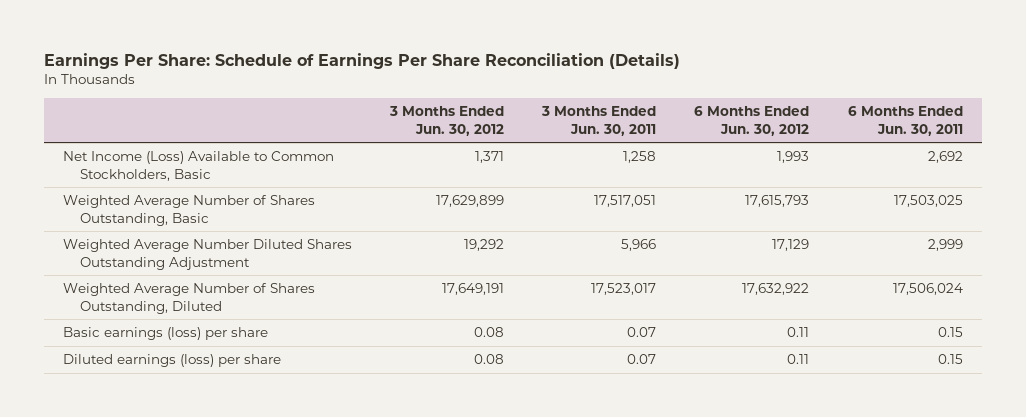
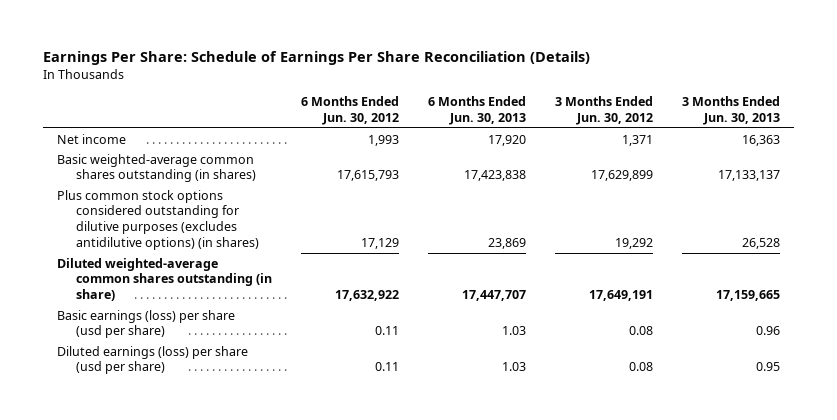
[541,106,657,136] 3 Months Ended Jun. 30, 2011 -> none
[847,106,963,136] 6 Months Ended Jun. 30, 2011 -> none
none -> [428,96,527,125] 6 Months Ended Jun. 30, 2013
none -> [681,96,780,125] 3 Months Ended Jun. 30, 2013
[63,151,335,181] Net Income (Loss) Available to Common Stockholders, Basic -> [57,133,127,144] Net income
[63,195,316,226] Weighted Average Number of Shares Outstanding, Basic -> [57,153,257,183] Basic weighted-average common shares outstanding (in shares)
[63,239,353,270] Weighted Average Number Diluted Shares Outstanding Adjustment -> [57,189,260,251] Plus common stock options considered outstanding for dilutive purposes (excludes antidilutive options) (in shares)
[63,283,316,314] Weighted Average Number of Shares Outstanding, Diluted -> [57,257,273,302] Diluted weighted-average common shares outstanding (in share)
[63,327,269,341] Basic earnings (loss) per share -> [57,309,236,339] Basic earnings (loss) per share (usd per share)
[63,354,282,368] Diluted earnings (loss) per share -> [57,345,249,375] Diluted earnings (loss) per share (usd per share)

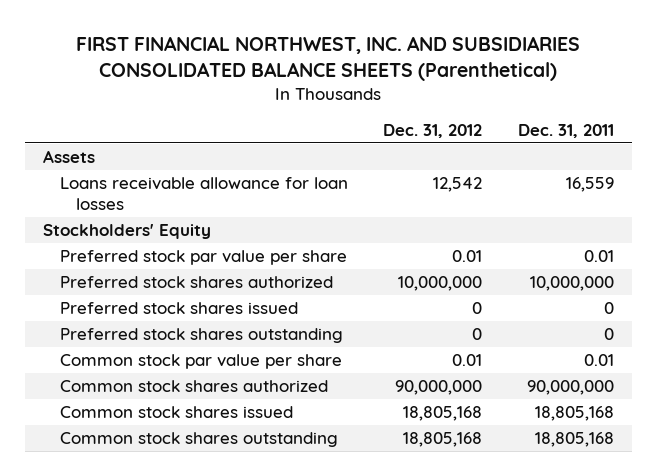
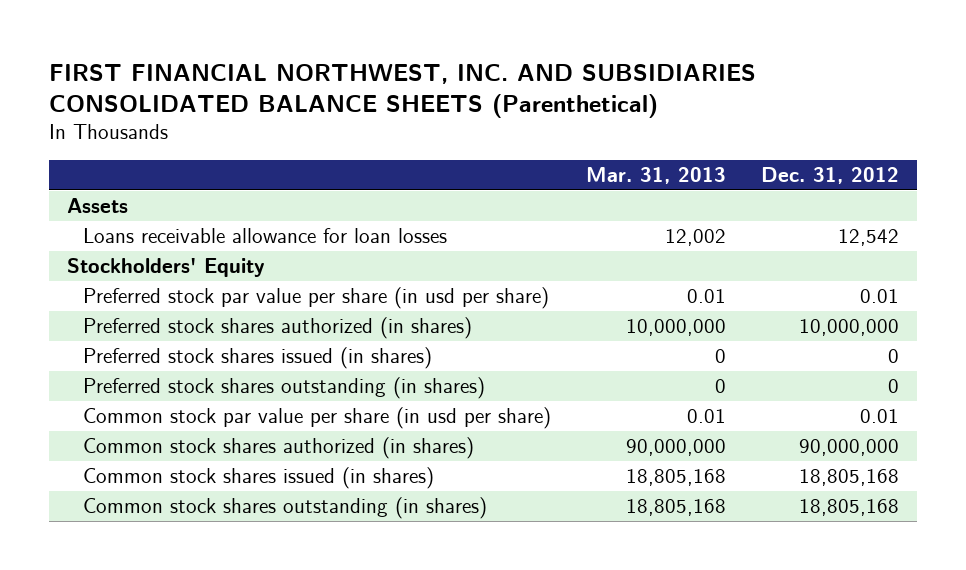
[517,123,614,138] Dec. 31, 2011 -> none
none -> [585,166,726,184] Mar. 31, 2013
[59,249,347,265] Preferred stock par value per share -> [82,287,549,310] Preferred stock par value per share (in usd per share)
[59,275,333,288] Preferred stock shares authorized -> [82,317,472,340] Preferred stock shares authorized (in shares)
[59,301,298,314] Preferred stock shares issued -> [82,347,432,370] Preferred stock shares issued (in shares)
[59,327,343,343] Preferred stock shares outstanding -> [82,377,485,400] Preferred stock shares outstanding (in shares)
[59,353,342,369] Common stock par value per share -> [82,407,551,430] Common stock par value per share (in usd per share)
[59,379,328,392] Common stock shares authorized -> [82,437,474,460] Common stock shares authorized (in shares)
[59,405,293,418] Common stock shares issued -> [82,467,434,490] Common stock shares issued (in shares)
[59,431,338,447] Common stock shares outstanding -> [82,497,487,520] Common stock shares outstanding (in shares)

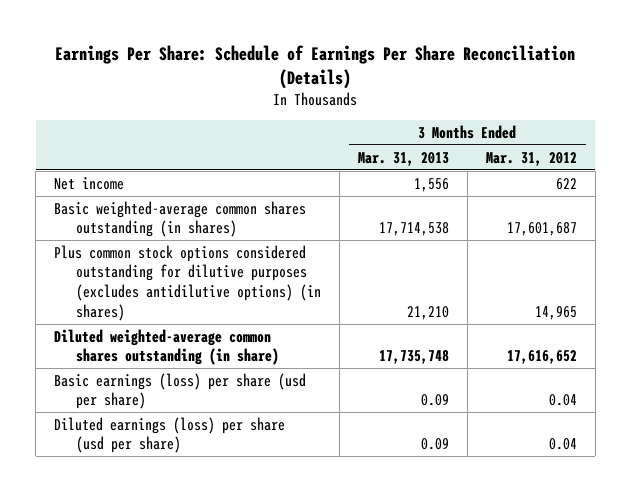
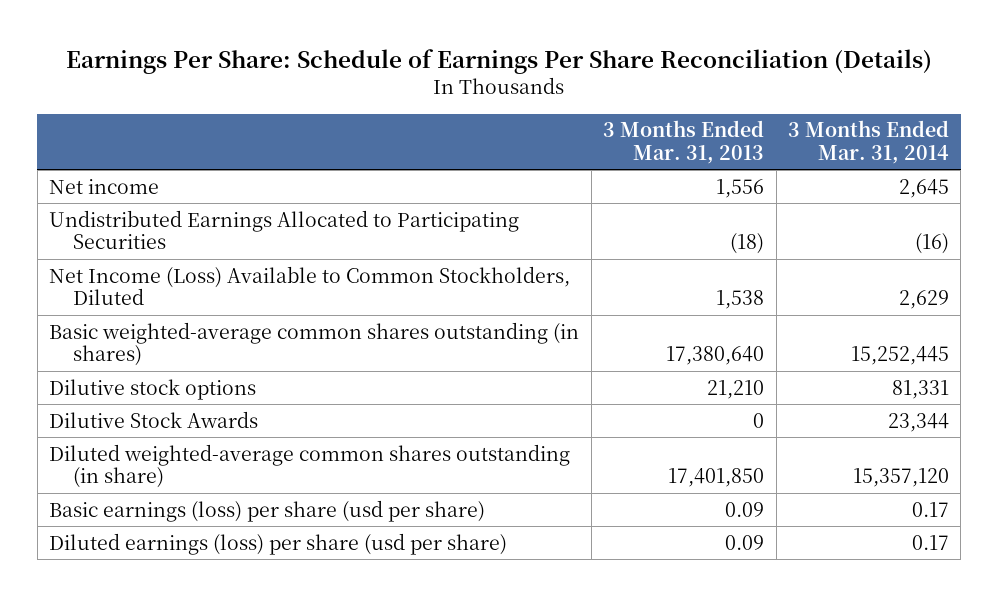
[485,151,577,166] Mar. 31, 2012 -> none
none -> [787,120,949,165] 3 Months Ended Mar. 31, 2014
none -> [49,209,520,250] Undistributed Earnings Allocated to Participating Securities
none -> [49,265,571,306] Net Income (Loss) Available to Common Stockholders, Diluted
[378,222,449,237] 17,714,538 -> [666,346,765,366] 17,380,640
[54,244,322,321] Plus common stock options considered outstanding for dilutive purposes (excludes antidilutive options) (in shares) -> [49,378,257,400] Dilutive stock options
none -> [49,410,259,428] Dilutive Stock Awards
[378,350,449,365] 17,735,748 -> [668,468,765,488] 17,401,850

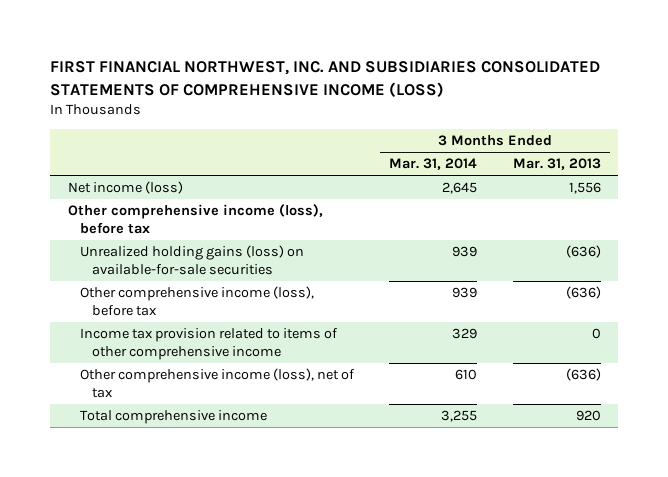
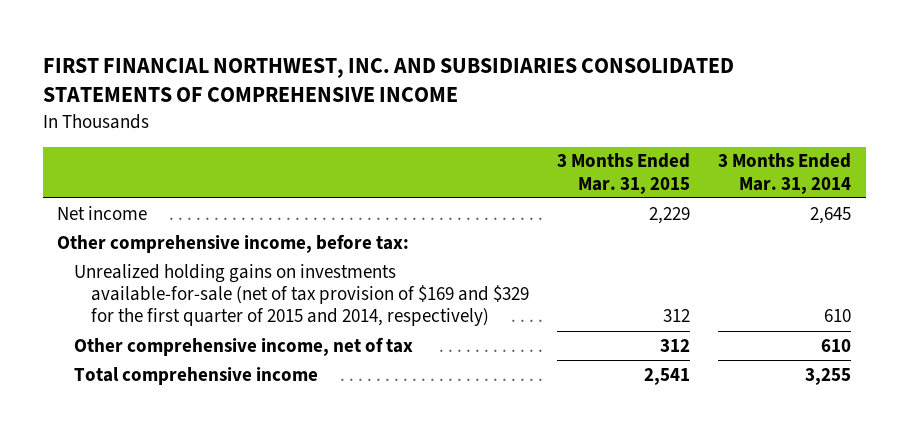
[49,61,600,97] FIRST FINANCIAL NORTHWEST, INC. AND SUBSIDIARIES CONSOLIDATED STATEMENTS OF COMPREHENSIVE INCOME (LOSS) -> [43,57,735,103] FIRST FINANCIAL NORTHWEST, INC. AND SUBSIDIARIES CONSOLIDATED STATEMENTS OF COMPREHENSIVE INCOME
[512,158,601,171] Mar. 31, 2013 -> none
none -> [557,153,691,194] 3 Months Ended Mar. 31, 2015
[79,286,314,316] Other comprehensive income (loss), before tax -> none
[79,328,338,360] Income tax provision related to items of other comprehensive income -> none
[67,181,183,195] Net income (loss) -> [57,205,148,220] Net income
[67,204,323,234] Other comprehensive income (loss), before tax -> [57,233,410,253] Other comprehensive income, before tax:
[79,245,304,275] Unrealized holding gains (loss) on available-for-sale securities -> [74,263,529,327] Unrealized holding gains on investments available-for-sale (net of tax provision of $169 and $329 for the first quarter of 2015 and 2014, respectively)
[452,246,478,258] 939 -> [824,309,852,323] 610
[79,368,355,398] Other comprehensive income (loss), net of tax -> [74,336,414,356] Other comprehensive income, net of tax

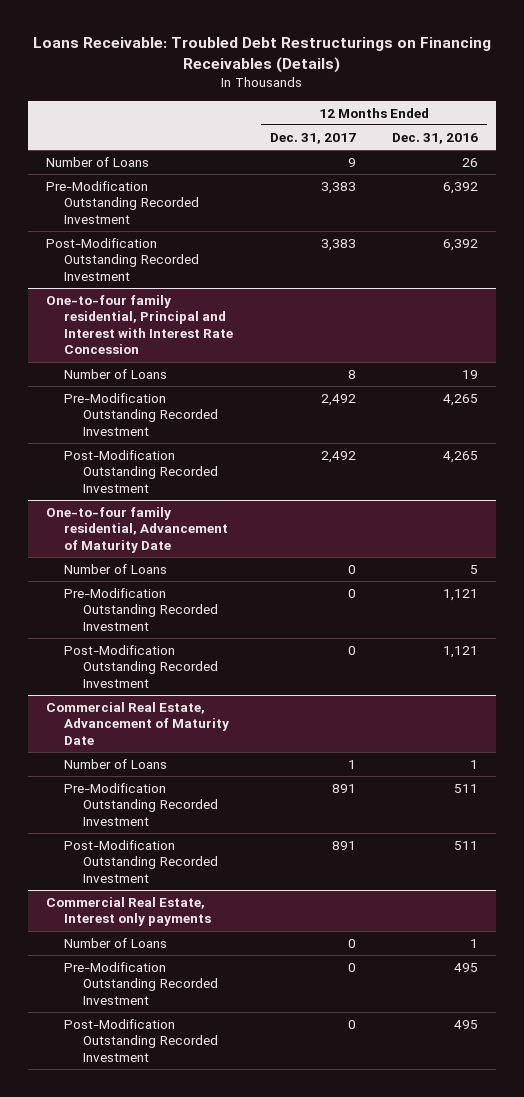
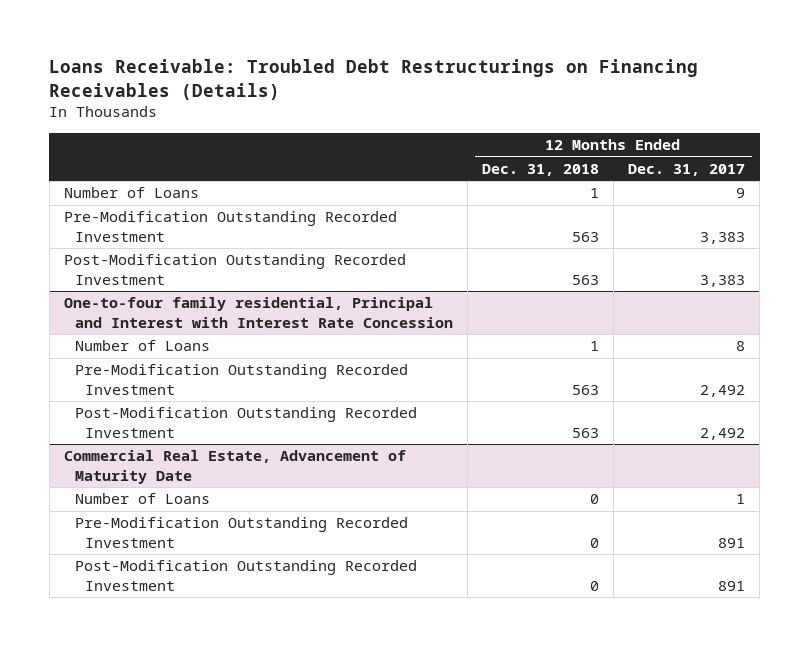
[391,132,478,144] Dec. 31, 2016 -> none
none -> [481,163,599,176] Dec. 31, 2018
[45,506,229,553] One-to-four family residential, Advancement of Maturity Date -> none
[64,563,168,574] Number of Loans -> none
[64,587,218,631] Pre-Modification Outstanding Recorded Investment -> none
[64,644,218,688] Post-Modification Outstanding Recorded Investment -> none
[45,896,212,927] Commercial Real Estate, Interest only payments -> none
[64,937,168,948] Number of Loans -> none
[64,961,218,1005] Pre-Modification Outstanding Recorded Investment -> none
[64,1018,218,1062] Post-Modification Outstanding Recorded Investment -> none

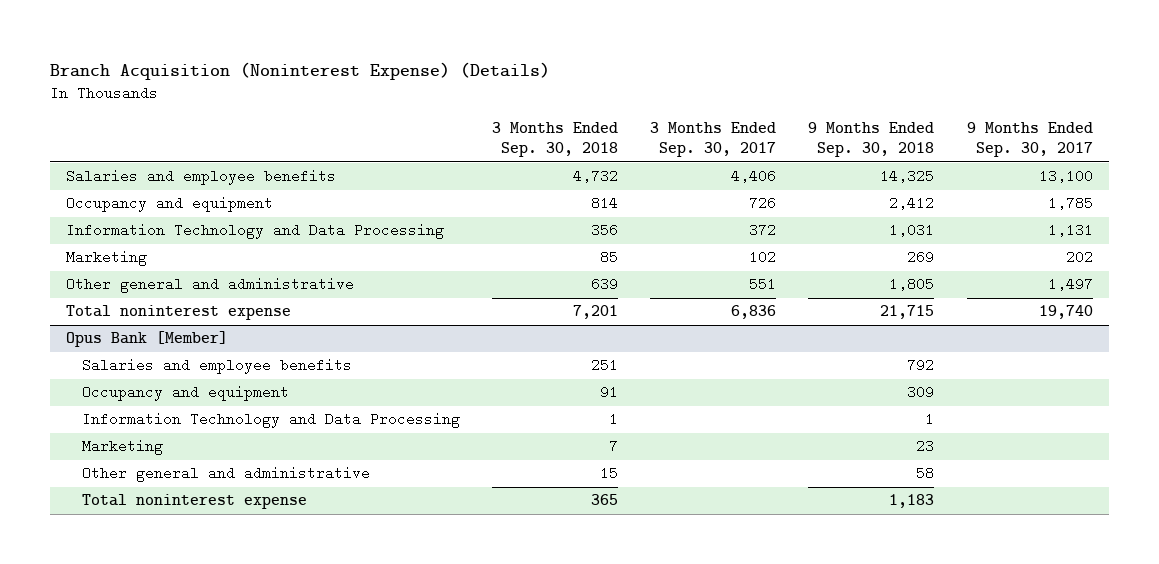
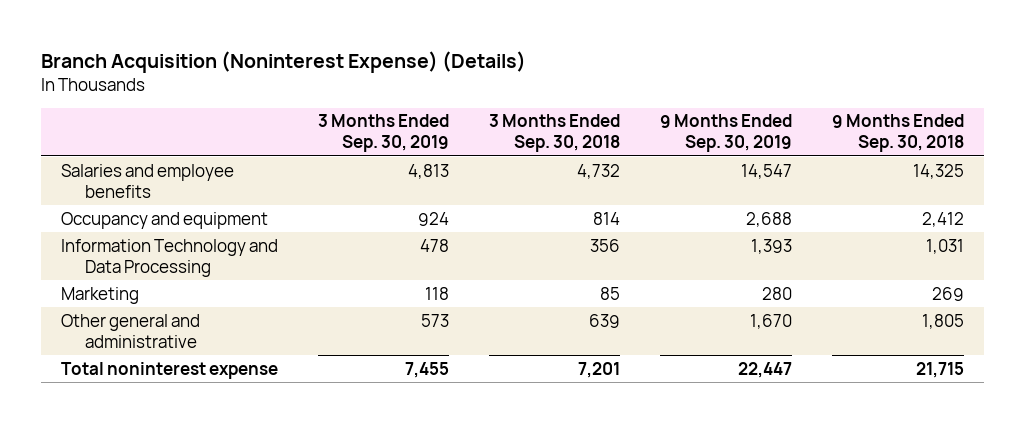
[650,121,777,158] 3 Months Ended Sep. 30, 2017 -> none
[966,121,1093,158] 9 Months Ended Sep. 30, 2017 -> none
none -> [318,114,450,153] 3 Months Ended Sep. 30, 2019
none -> [660,114,793,153] 9 Months Ended Sep. 30, 2019
[66,331,229,348] Opus Bank [Member] -> none
[81,358,352,375] Salaries and employee benefits -> none
[81,385,289,402] Occupancy and equipment -> none
[81,412,460,429] Information Technology and Data Processing -> none
[81,439,163,456] Marketing -> none
[81,466,370,483] Other general and administrative -> none
[81,494,307,510] Total noninterest expense -> none

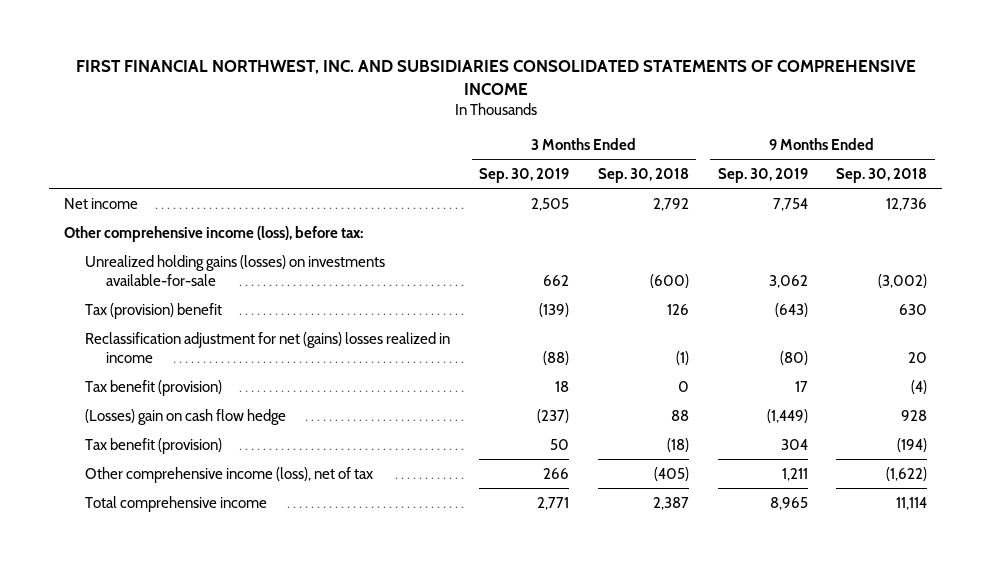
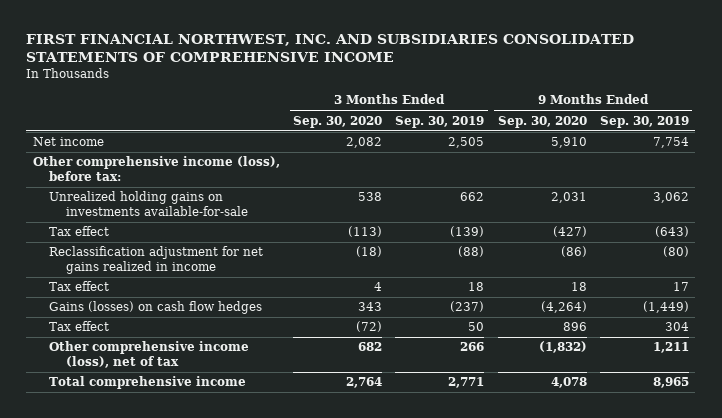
[597,167,689,183] Sep. 30, 2018 -> none
[836,167,928,183] Sep. 30, 2018 -> none
none -> [293,115,383,128] Sep. 30, 2020
none -> [497,115,587,128] Sep. 30, 2020
[84,254,385,286] Unrealized holding gains (losses) on investments available-for-sale -> [49,191,248,216] Unrealized holding gains on investments available-for-sale
[84,302,222,319] Tax (provision) benefit -> [49,226,110,237] Tax effect
[84,331,450,363] Reclassification adjustment for net (gains) losses realized in income -> [49,246,264,274] Reclassification adjustment for net gains realized in income
[84,379,222,396] Tax benefit (provision) -> [49,281,110,292] Tax effect
[84,408,286,425] (Losses) gain on cash flow hedge -> [49,301,263,315] Gains (losses) on cash flow hedges
[84,437,222,454] Tax benefit (provision) -> [49,321,110,332] Tax effect

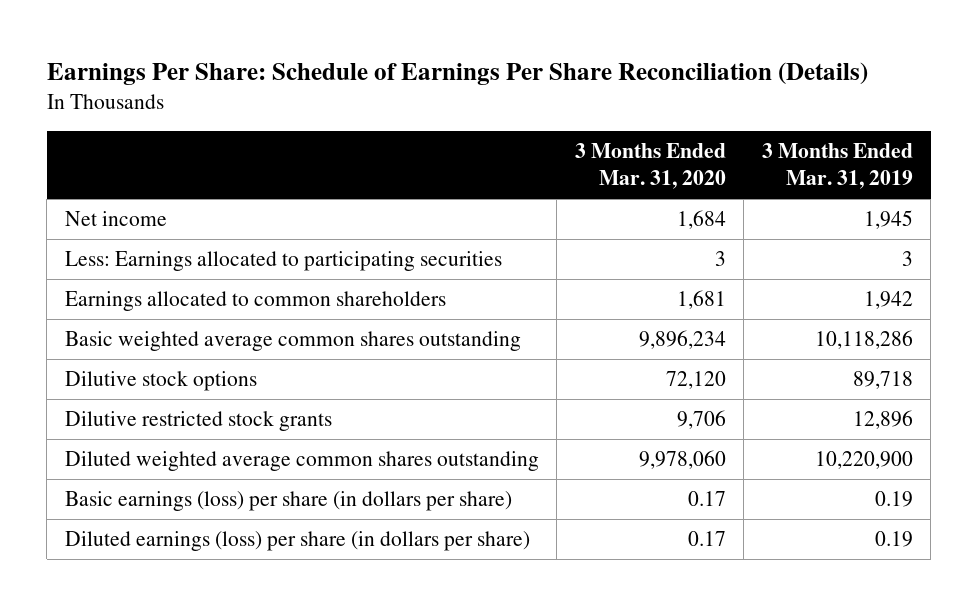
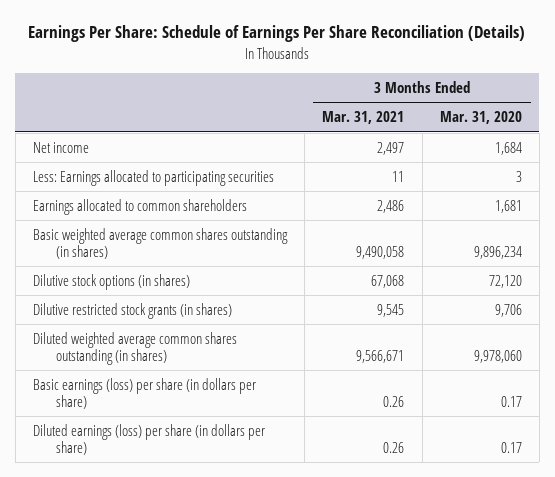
[761,142,913,190] 3 Months Ended Mar. 31, 2019 -> none
none -> [322,111,405,125] Mar. 31, 2021
[64,331,521,352] Basic weighted average common shares outstanding -> [32,227,288,260] Basic weighted average common shares outstanding (in shares)
[64,371,257,392] Dilutive stock options -> [32,273,190,290] Dilutive stock options (in shares)
[64,411,332,432] Dilutive restricted stock grants -> [32,302,232,319] Dilutive restricted stock grants (in shares)
[64,451,539,472] Diluted weighted average common shares outstanding -> [32,331,237,366] Diluted weighted average common shares outstanding (in shares)

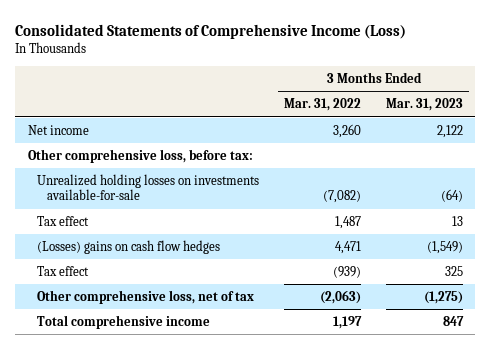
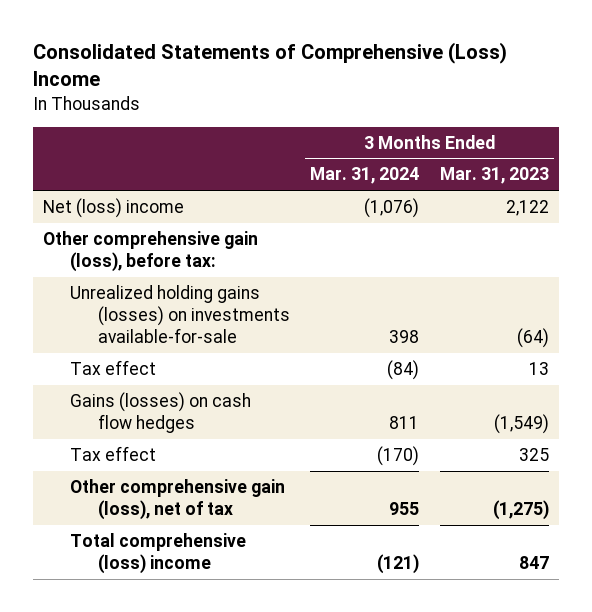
[15,23,407,39] Consolidated Statements of Comprehensive Income (Loss) -> [32,42,507,87] Consolidated Statements of Comprehensive (Loss) Income
[284,98,362,112] Mar. 31, 2022 -> none
none -> [310,167,420,185] Mar. 31, 2024
[27,125,89,136] Net income -> [42,197,184,218] Net (loss) income
[27,149,253,164] Other comprehensive loss, before tax: -> [42,230,258,272] Other comprehensive gain (loss), before tax:
[37,174,260,201] Unrealized holding losses on investments available-for-sale -> [70,284,290,343] Unrealized holding gains (losses) on investments available-for-sale
[37,240,221,255] (Losses) gains on cash flow hedges -> [70,391,252,433] Gains (losses) on cash flow hedges
[37,290,255,305] Other comprehensive loss, net of tax -> [70,478,286,520] Other comprehensive gain (loss), net of tax
[37,315,211,330] Total comprehensive income -> [70,532,247,574] Total comprehensive (loss) income

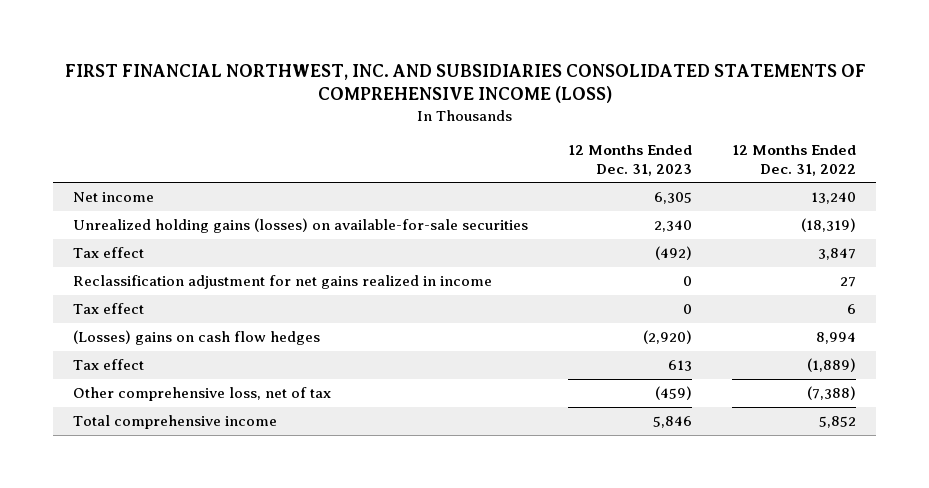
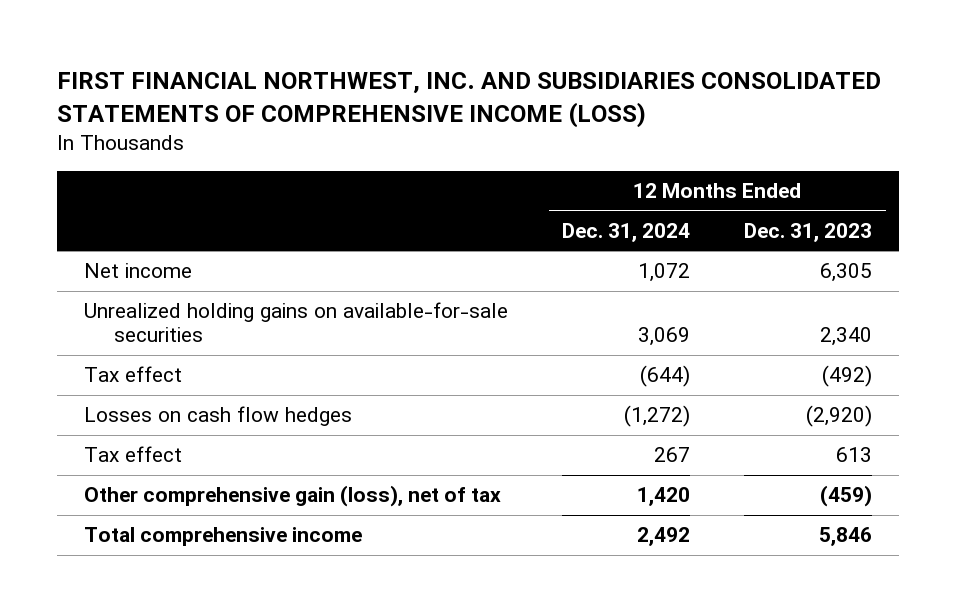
[732,145,857,176] 12 Months Ended Dec. 31, 2022 -> none
none -> [562,222,691,242] Dec. 31, 2024
[73,218,529,234] Unrealized holding gains (losses) on available-for-sale securities -> [83,302,508,343] Unrealized holding gains on available-for-sale securities
[73,275,493,290] Reclassification adjustment for net gains realized in income -> none
[73,303,145,315] Tax effect -> none
[73,330,321,346] (Losses) gains on cash flow hedges -> [83,406,352,427] Losses on cash flow hedges
[73,387,332,402] Other comprehensive loss, net of tax -> [83,485,501,508] Other comprehensive gain (loss), net of tax

